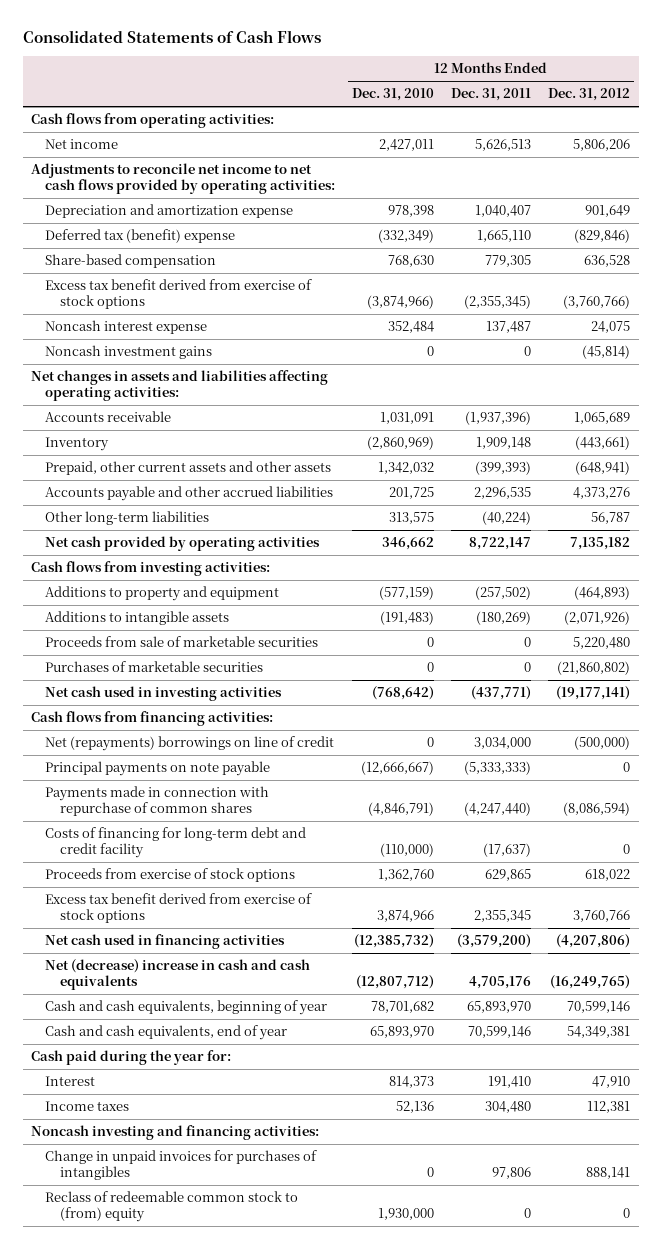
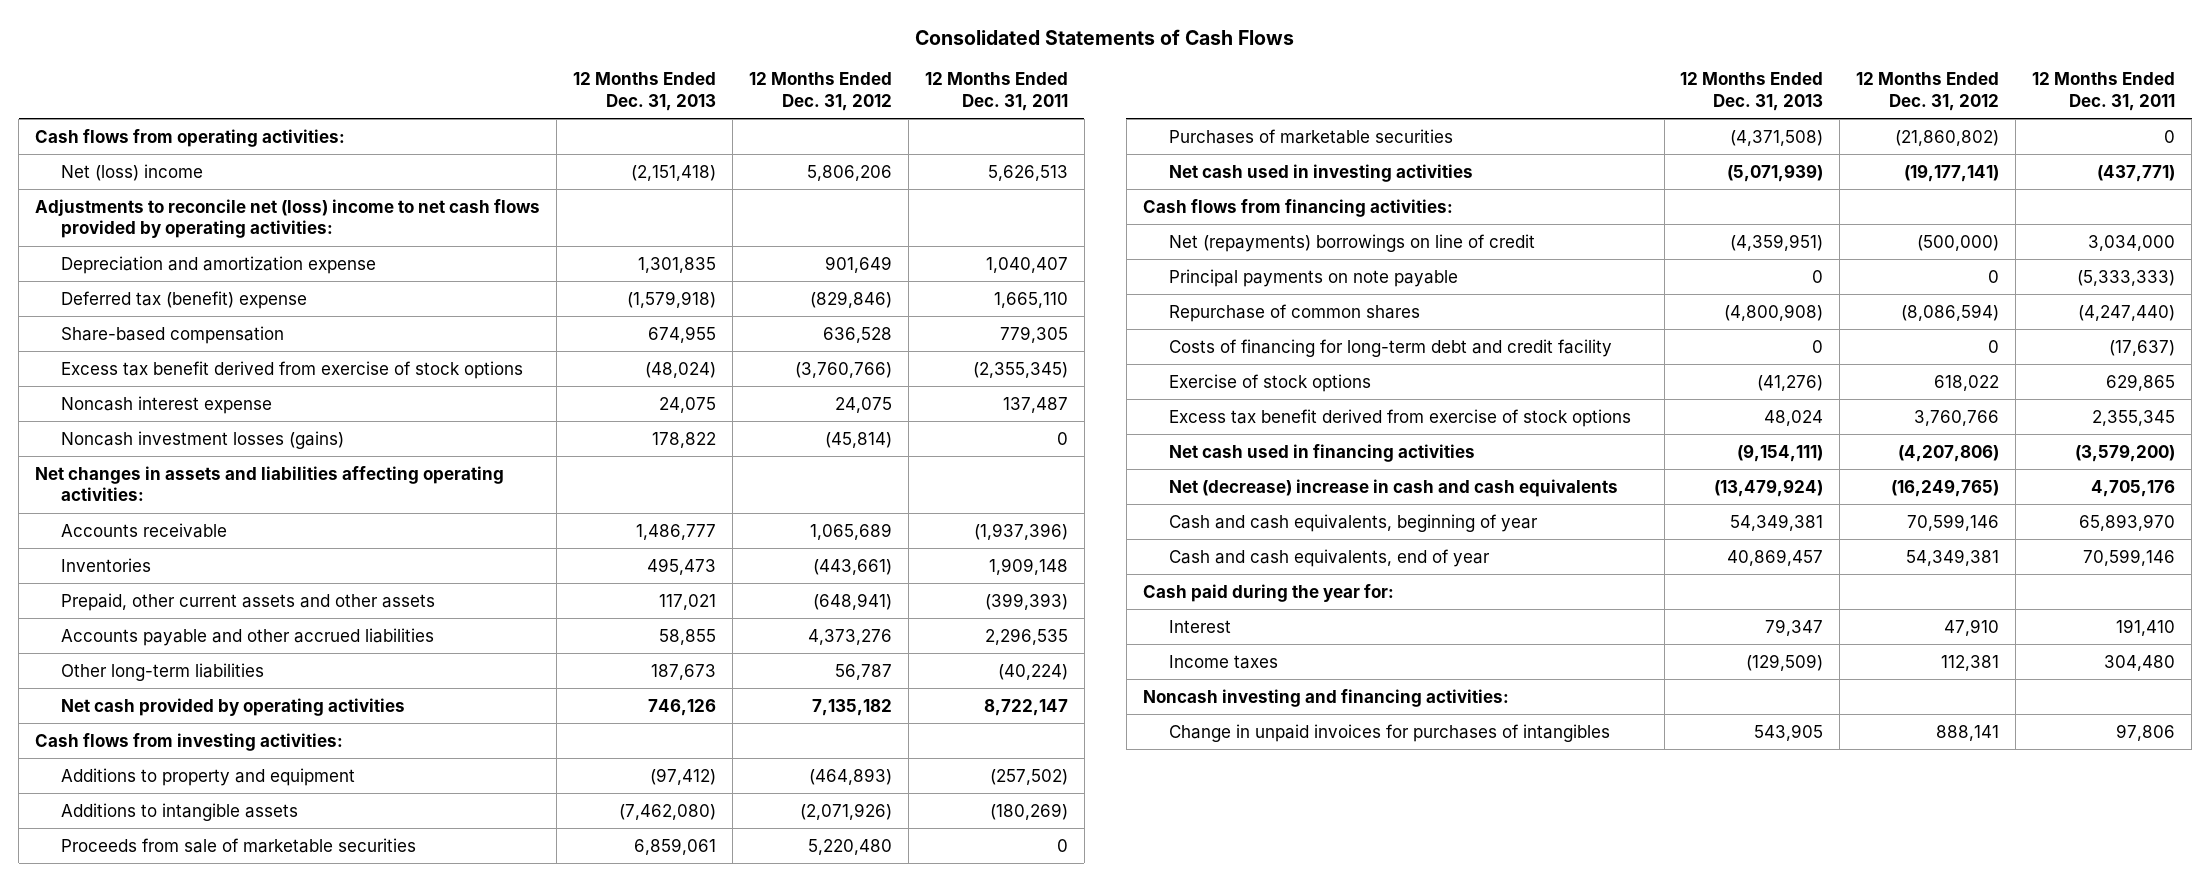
[352,88,435,102] Dec. 31, 2010 -> none
none -> [572,72,716,111] 12 Months Ended Dec. 31, 2013
[45,139,119,150] Net income -> [61,163,204,181] Net (loss) income
[31,163,336,195] Adjustments to reconcile net income to net cash flows provided by operating activities: -> [35,198,541,239] Adjustments to reconcile net (loss) income to net cash flows provided by operating activities:
[45,345,213,360] Noncash investment gains -> [61,430,345,449] Noncash investment losses (gains)
[45,437,110,452] Inventory -> [61,557,152,572] Inventories
[45,786,270,817] Payments made in connection with repurchase of common shares -> [1168,303,1420,322] Repurchase of common shares
[45,868,296,883] Proceeds from exercise of stock options -> [1168,373,1371,392] Exercise of stock options
[45,1191,299,1223] Reclass of redeemable common stock to (from) equity -> none

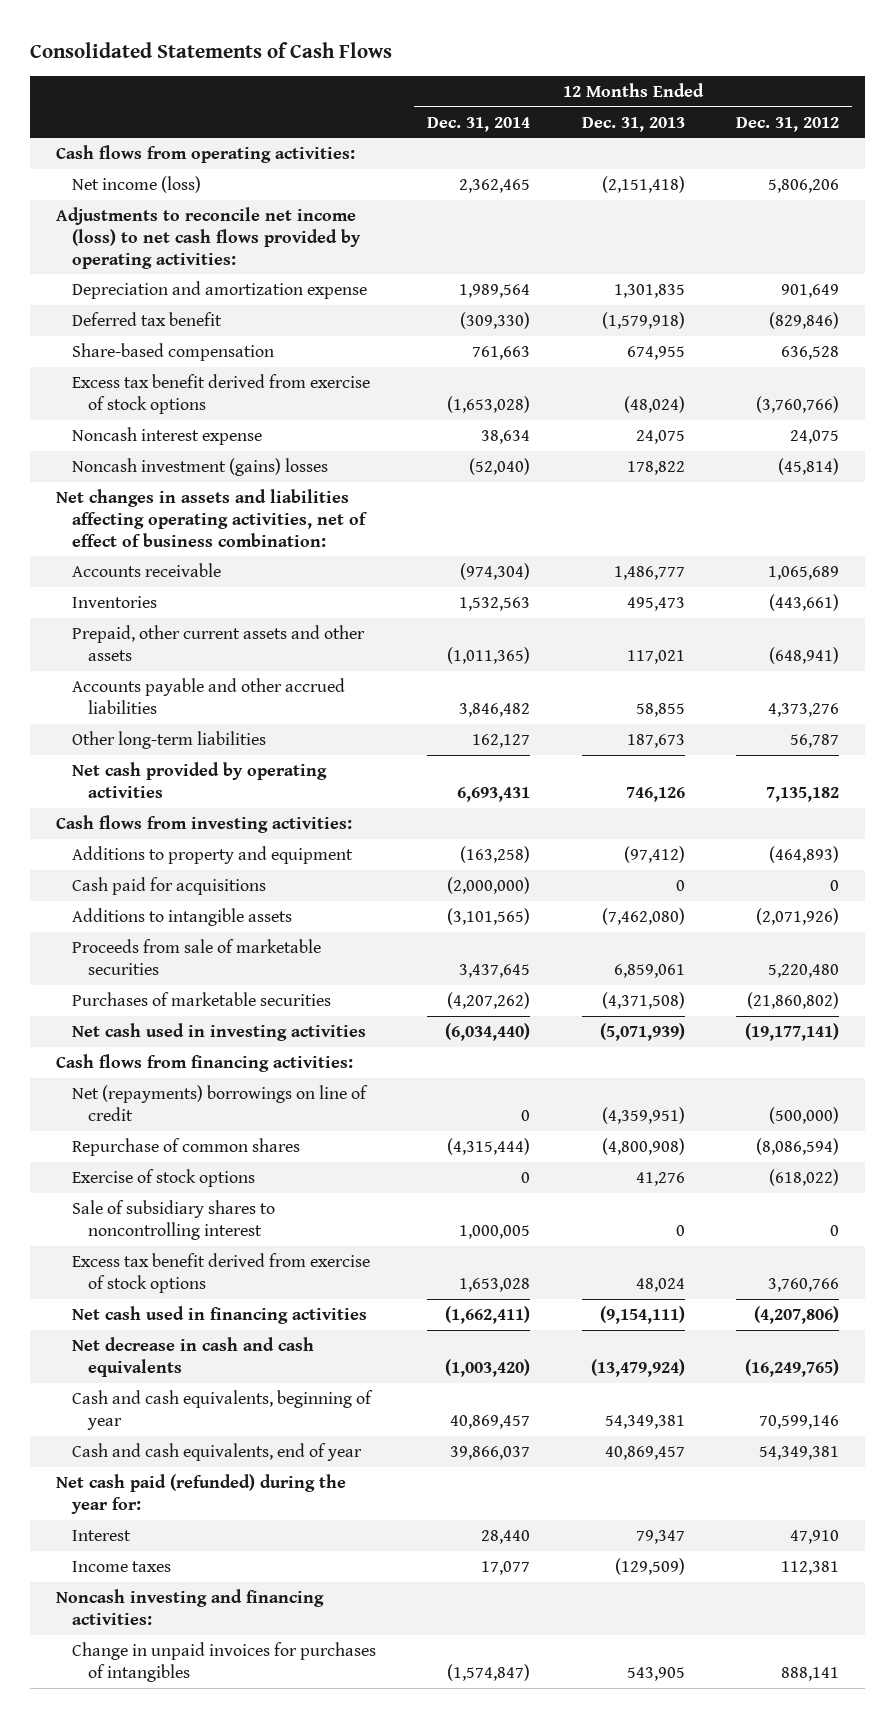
[924,72,1068,111] 12 Months Ended Dec. 31, 2011 -> none
none -> [427,116,531,132] Dec. 31, 2014
[61,163,204,181] Net (loss) income -> [71,175,201,193] Net income (loss)
[35,198,541,239] Adjustments to reconcile net (loss) income to net cash flows provided by operating activities: -> [55,206,361,269] Adjustments to reconcile net income (loss) to net cash flows provided by operating activities:
[61,290,308,309] Deferred tax (benefit) expense -> [71,311,222,326] Deferred tax benefit
[61,430,345,449] Noncash investment losses (gains) -> [71,457,328,476] Noncash investment (gains) losses
[35,465,505,502] Net changes in assets and liabilities affecting operating activities: -> [55,488,368,547] Net changes in assets and liabilities affecting operating activities, net of effect of business combination:
none -> [71,876,266,895] Cash paid for acquisitions
[1168,268,1458,287] Principal payments on note payable -> none
[1168,338,1612,357] Costs of financing for long-term debt and credit facility -> none
[1757,374,1824,391] (41,276) -> [635,1171,685,1186] 41,276
[1934,374,2000,391] 618,022 -> [769,1168,840,1186] (618,022)
none -> [71,1199,275,1240] Sale of subsidiary shares to noncontrolling interest
[1168,478,1618,497] Net (decrease) increase in cash and cash equivalents -> [71,1336,314,1377] Net decrease in cash and cash equivalents
[1142,583,1394,602] Cash paid during the year for: -> [55,1473,346,1514] Net cash paid (refunded) during the year for:

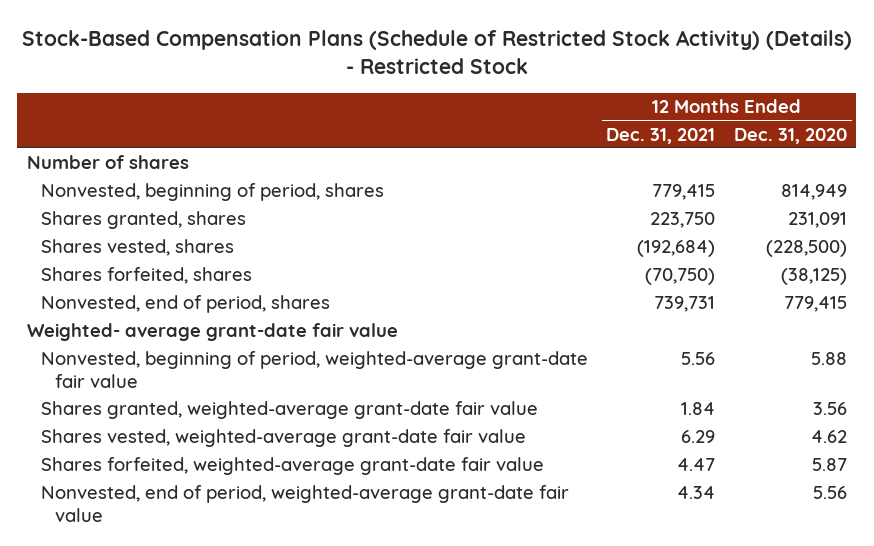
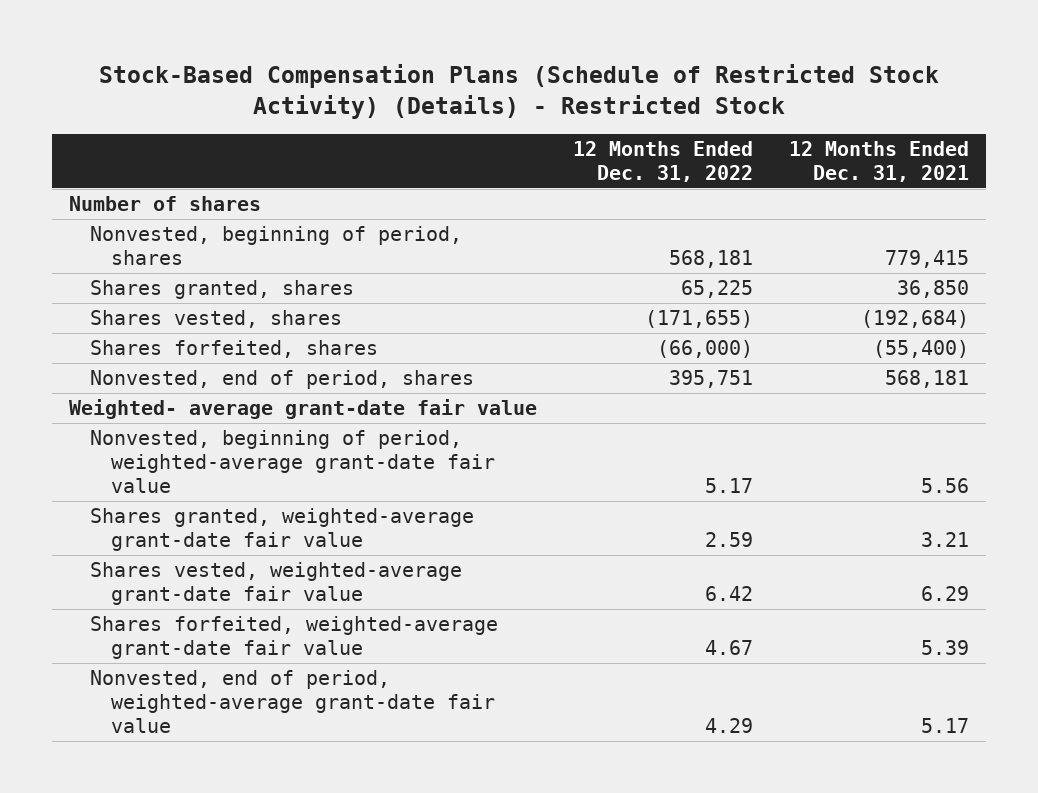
[733,127,847,144] Dec. 31, 2020 -> none
none -> [573,141,754,183] 12 Months Ended Dec. 31, 2022
[650,212,716,229] 223,750 -> [896,280,969,299] 36,850
[645,268,716,286] (70,750) -> [872,340,969,359] (55,400)
[654,296,716,313] 739,731 -> [884,370,969,389] 568,181
[681,402,716,416] 1.84 -> [920,532,969,548] 3.21
[677,458,716,472] 4.47 -> [920,640,969,656] 5.39
[677,486,716,500] 4.34 -> [920,718,969,734] 5.17

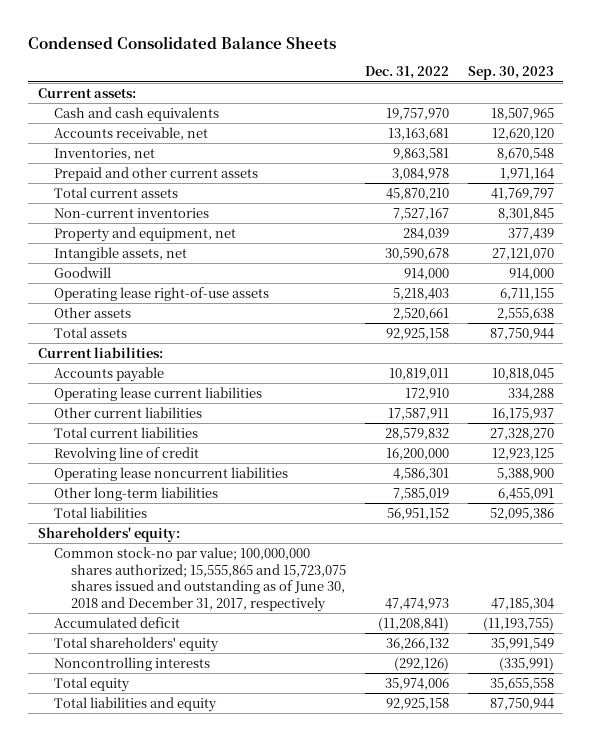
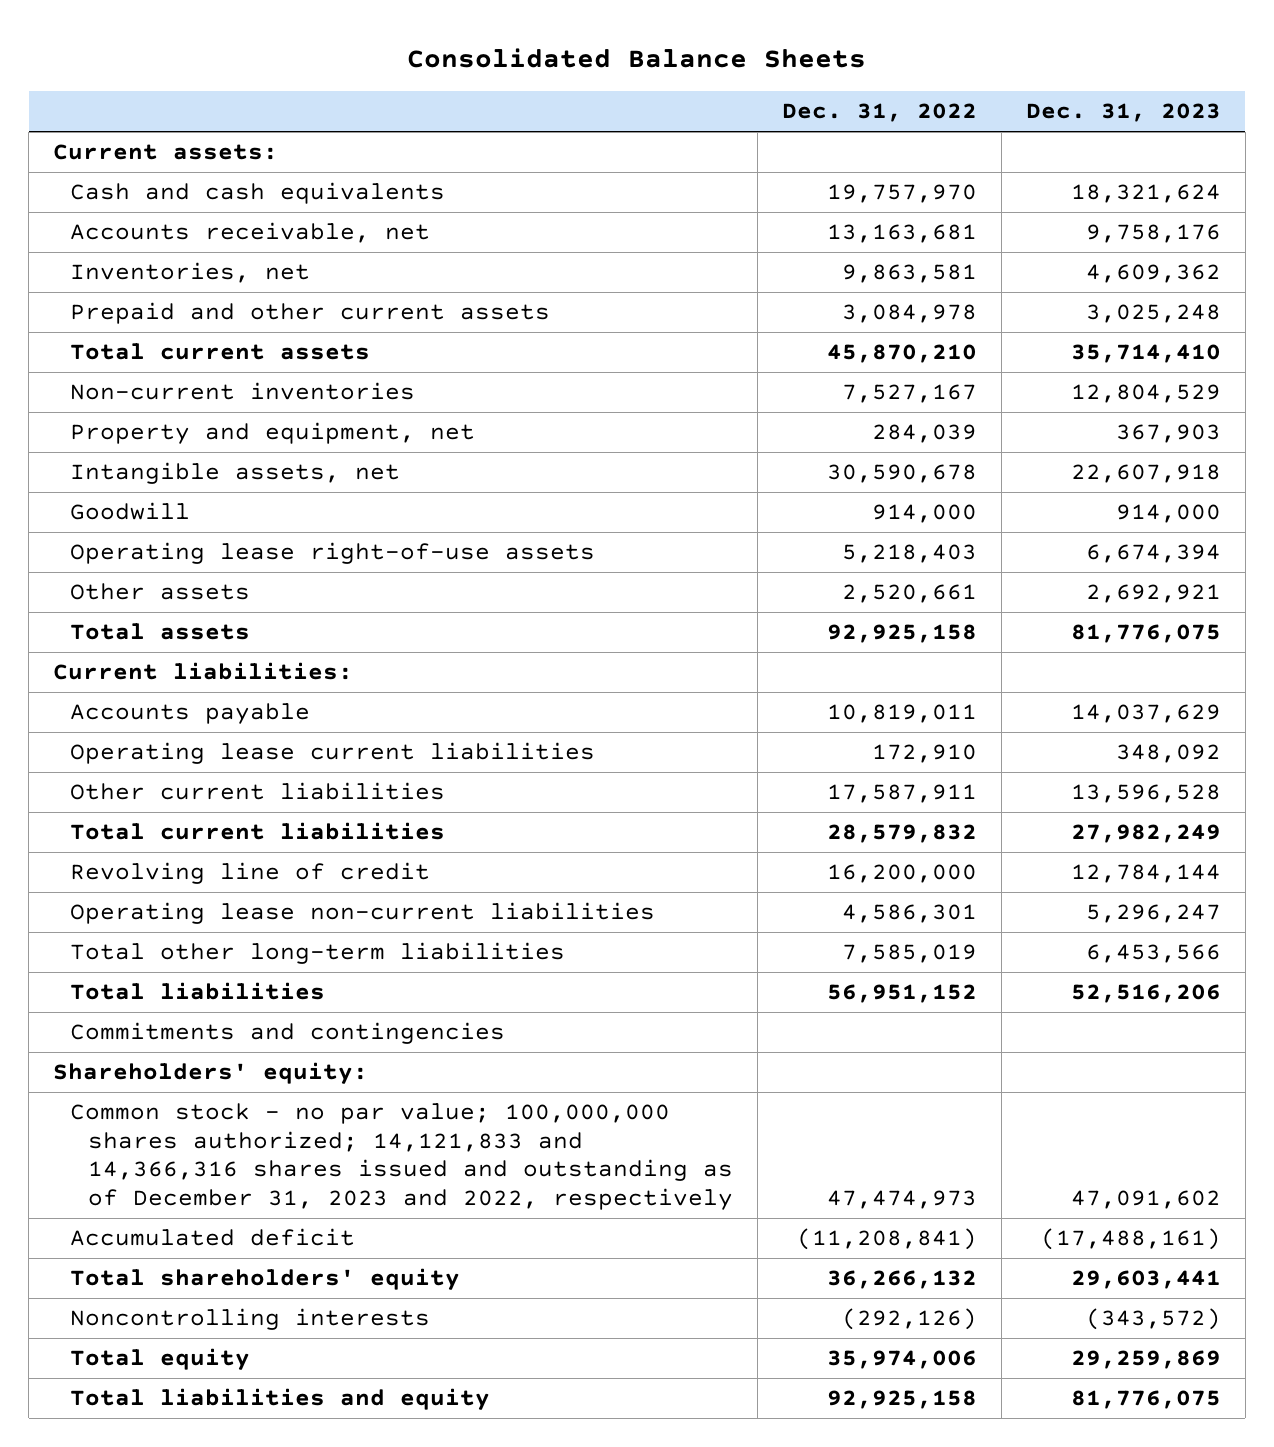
[28,35,337,49] Condensed Consolidated Balance Sheets -> [407,47,867,68] Consolidated Balance Sheets
[467,66,554,81] Sep. 30, 2023 -> none
none -> [1025,103,1221,123] Dec. 31, 2023
[54,466,289,481] Operating lease noncurrent liabilities -> [70,902,656,925] Operating lease non-current liabilities
[54,486,219,501] Other long-term liabilities -> [70,942,566,965] Total other long-term liabilities
none -> [70,1022,506,1045] Commitments and contingencies
[54,546,346,613] Common stock-no par value; 100,000,000 shares authorized; 15,555,865 and 15,723,075 shares issued and outstanding as of June 30, 2018 and December 31, 2017, respectively -> [70,1103,733,1210] Common stock - no par value; 100,000,000 shares authorized; 14,121,833 and 14,366,316 shares issued and outstanding as of December 31, 2023 and 2022, respectively

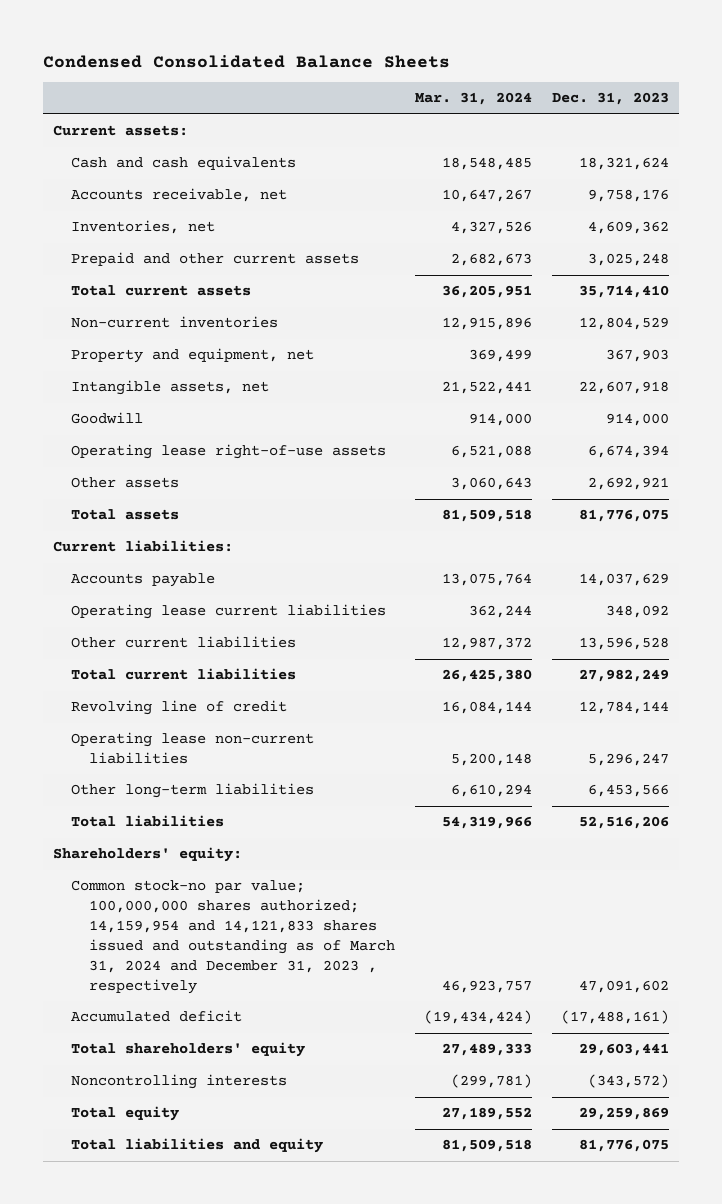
[407,47,867,68] Consolidated Balance Sheets -> [42,54,450,68] Condensed Consolidated Balance Sheets
[781,103,977,123] Dec. 31, 2022 -> none
none -> [415,92,533,106] Mar. 31, 2024
[70,942,566,965] Total other long-term liabilities -> [70,783,314,799] Other long-term liabilities
[70,1022,506,1045] Commitments and contingencies -> none
[70,1103,733,1210] Common stock - no par value; 100,000,000 shares authorized; 14,121,833 and 14,366,316 shares issued and outstanding as of December 31, 2023 and 2022, respectively -> [70,880,396,994] Common stock-no par value; 100,000,000 shares authorized; 14,159,954 and 14,121,833 shares issued and outstanding as of March 31, 2024 and December 31, 2023 , respectively

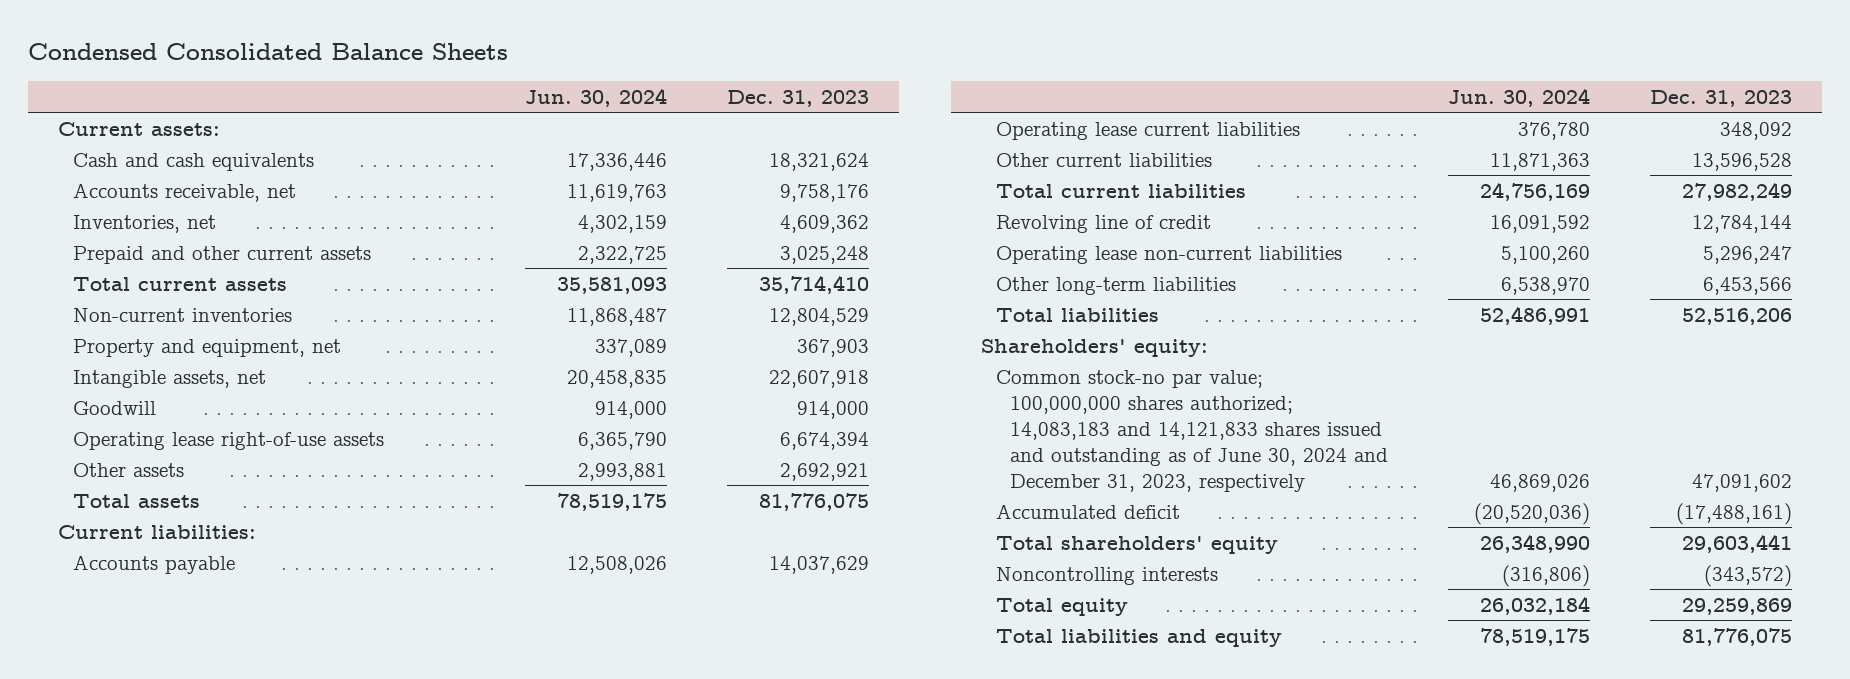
[415,92,533,106] Mar. 31, 2024 -> none
none -> [525,87,668,107] Jun. 30, 2024
[70,880,396,994] Common stock-no par value; 100,000,000 shares authorized; 14,159,954 and 14,121,833 shares issued and outstanding as of March 31, 2024 and December 31, 2023 , respectively -> [995,369,1389,492] Common stock-no par value; 100,000,000 shares authorized; 14,083,183 and 14,121,833 shares issued and outstanding as of June 30, 2024 and December 31, 2023, respectively

